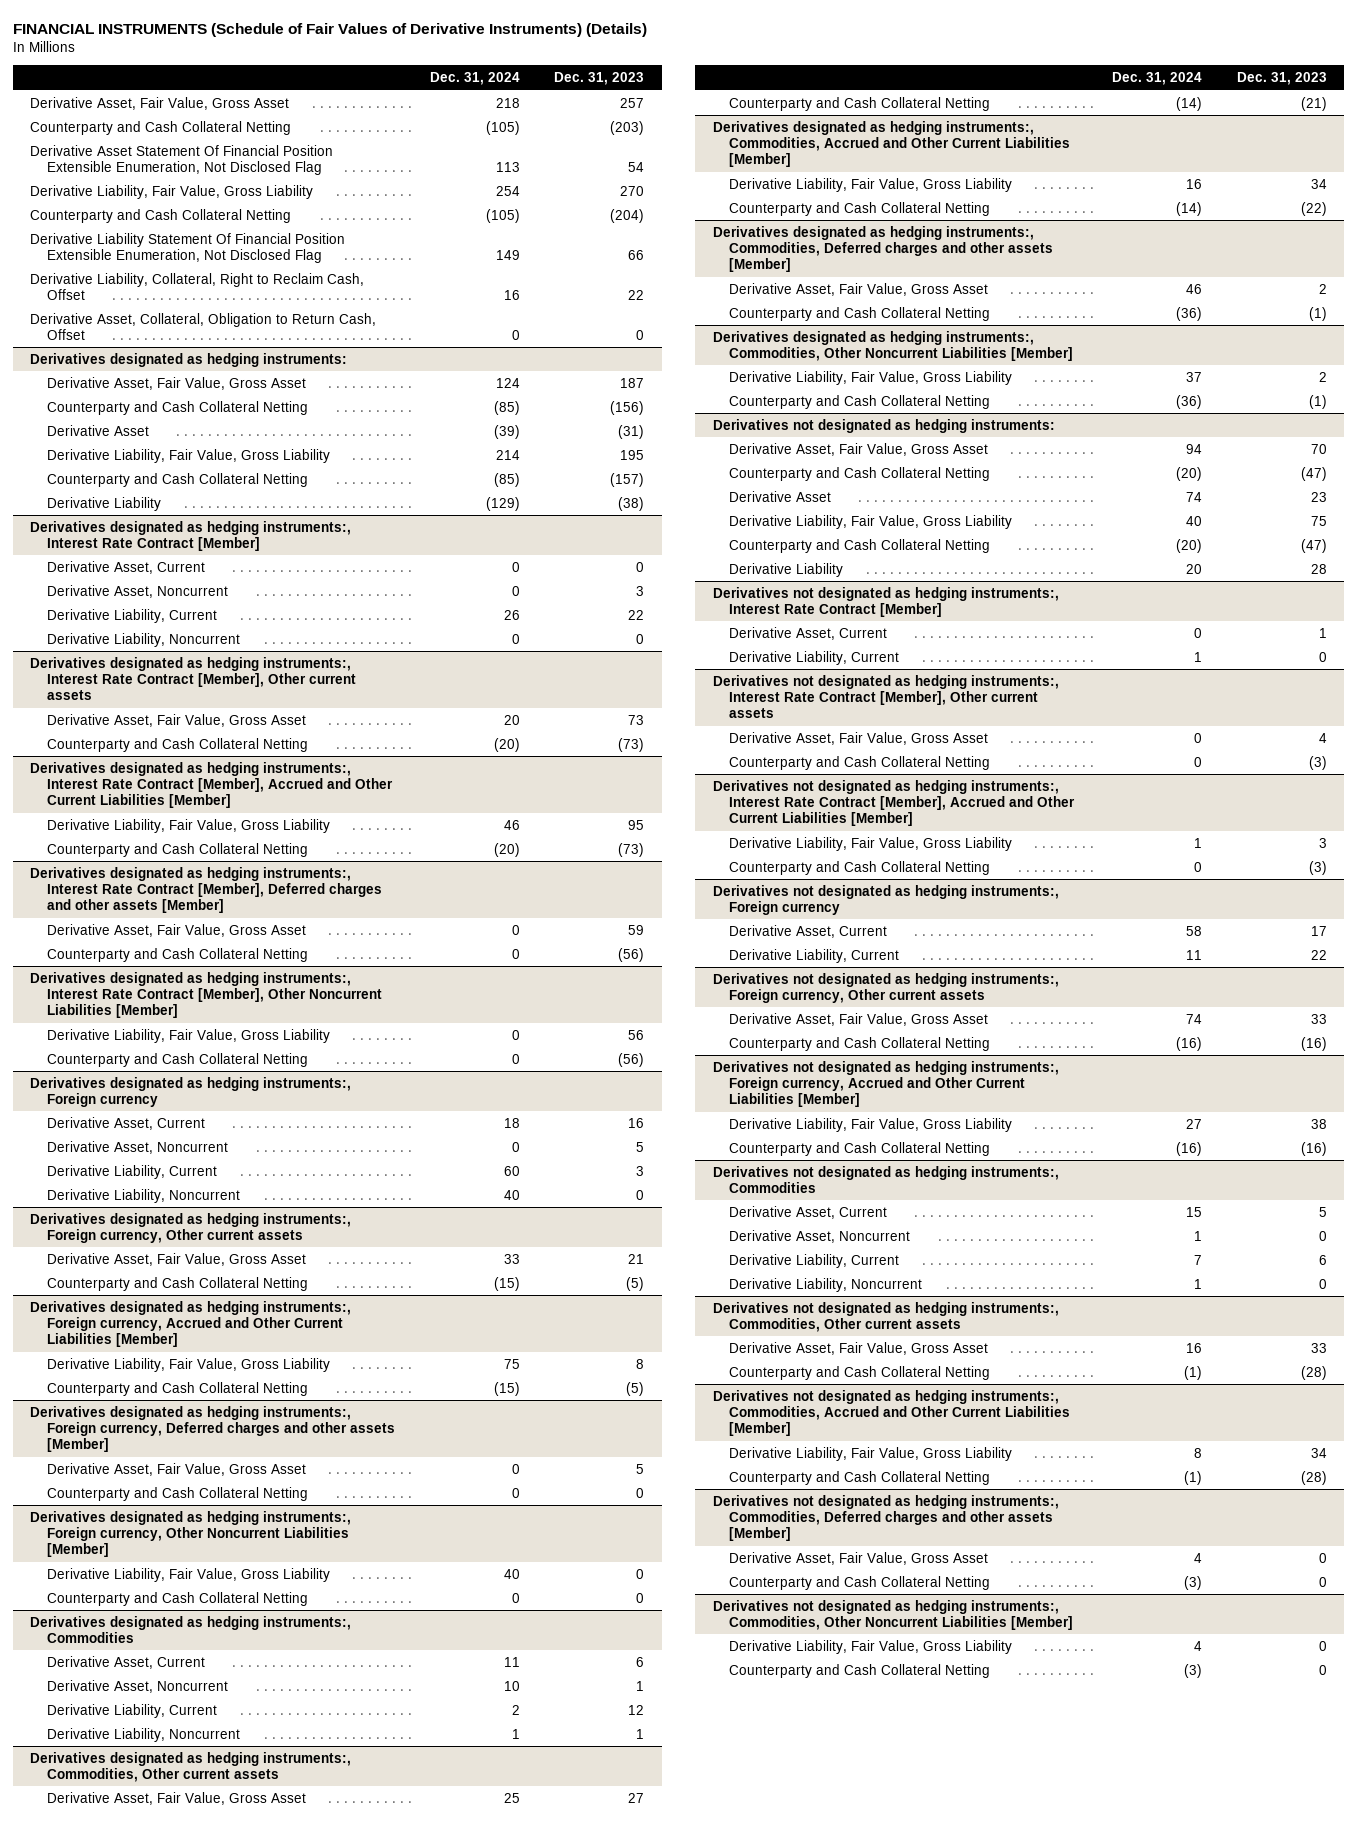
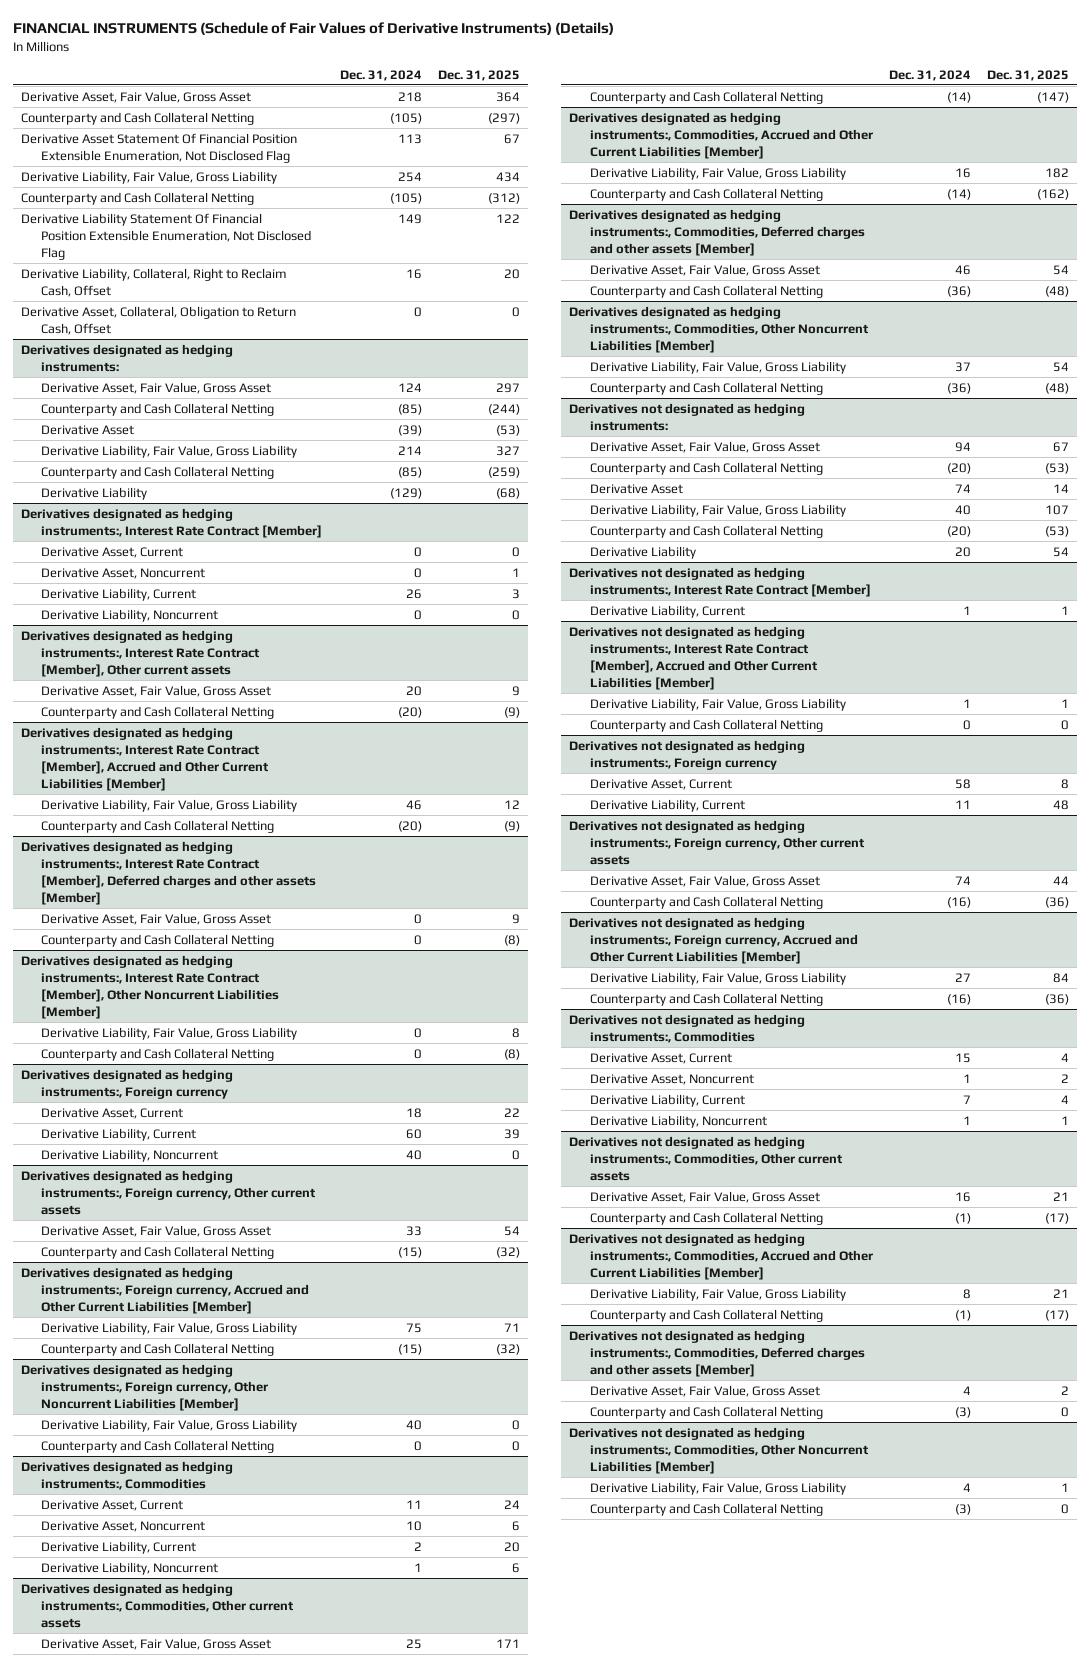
[554,72,645,86] Dec. 31, 2023 -> none
none -> [438,69,521,81] Dec. 31, 2025
[46,1140,228,1154] Derivative Asset, Noncurrent -> none
[30,1405,395,1453] Derivatives designated as hedging instruments:, Foreign currency, Deferred charges and other assets [Member] -> none
[46,1462,306,1476] Derivative Asset, Fair Value, Gross Asset -> none
[46,1486,308,1501] Counterparty and Cash Collateral Netting -> none
[728,626,887,640] Derivative Asset, Current -> none
[712,674,1059,719] Derivatives not designated as hedging instruments:, Interest Rate Contract [Member], Other current assets -> none
[728,731,988,745] Derivative Asset, Fair Value, Gross Asset -> none
[728,755,990,770] Counterparty and Cash Collateral Netting -> none

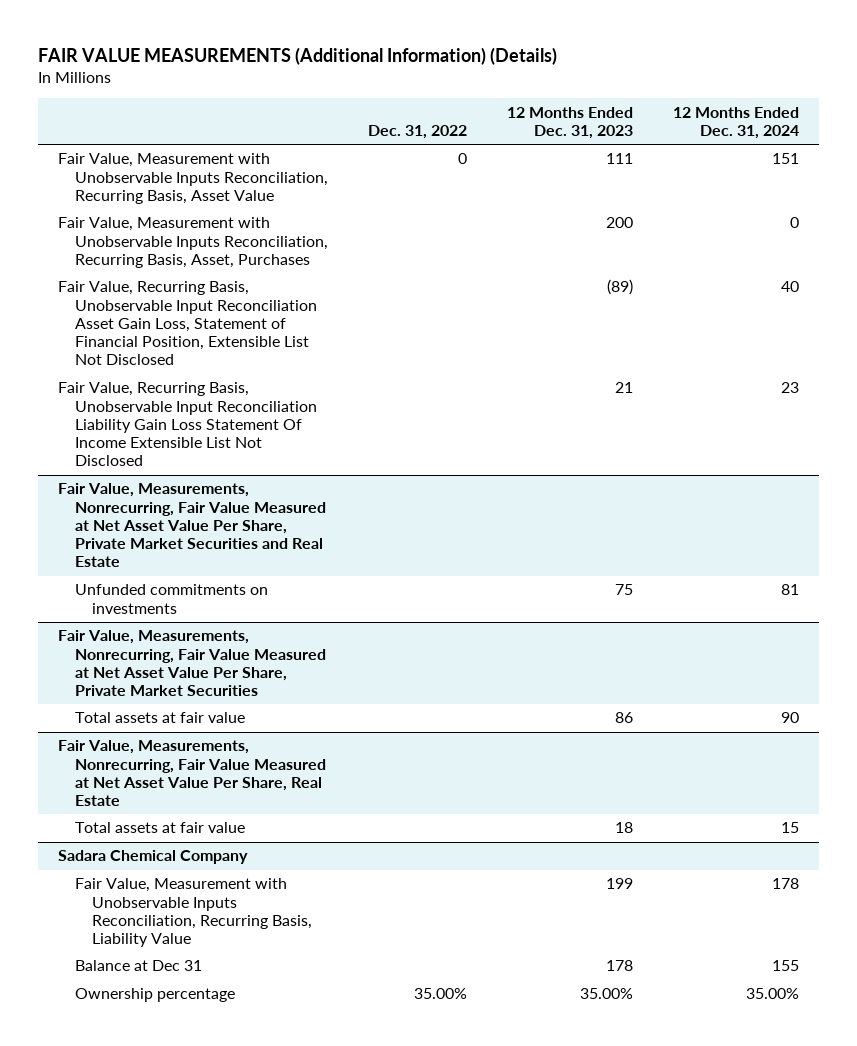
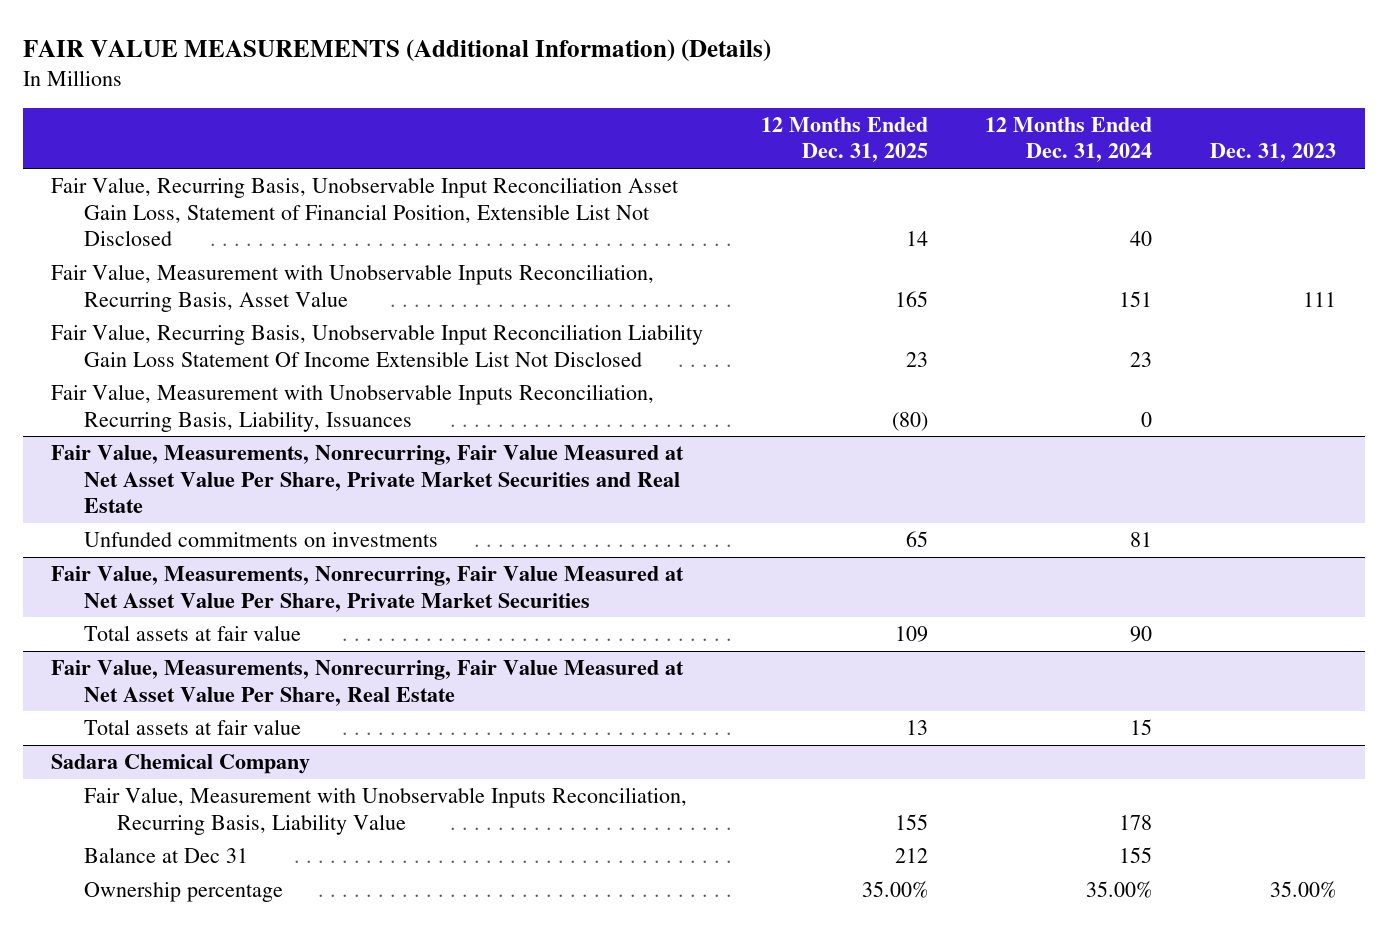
[368,124,468,139] Dec. 31, 2022 -> none
[507,106,634,139] 12 Months Ended Dec. 31, 2023 -> none
none -> [760,116,928,163] 12 Months Ended Dec. 31, 2025
none -> [1209,143,1336,163] Dec. 31, 2023
[58,217,329,268] Fair Value, Measurement with Unobservable Inputs Reconciliation, Recurring Basis, Asset, Purchases -> none
[58,153,329,204] Fair Value, Measurement with Unobservable Inputs Reconciliation, Recurring Basis, Asset Value -> [51,264,655,312] Fair Value, Measurement with Unobservable Inputs Reconciliation, Recurring Basis, Asset Value
none -> [51,384,655,432] Fair Value, Measurement with Unobservable Inputs Reconciliation, Recurring Basis, Liability, Issuances

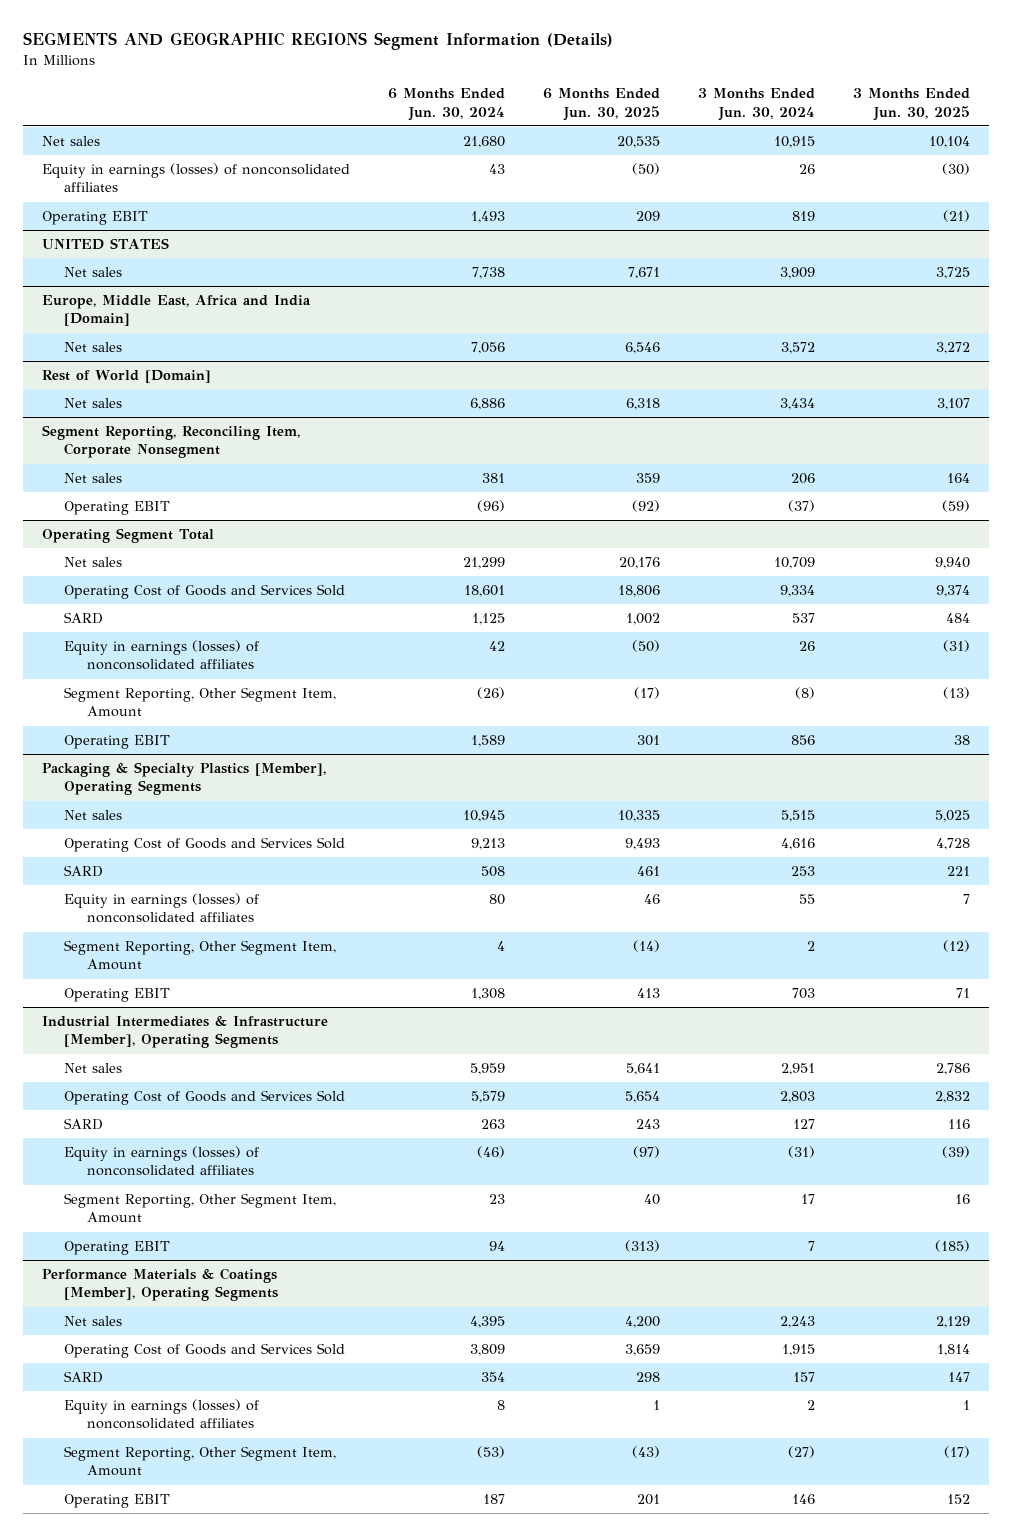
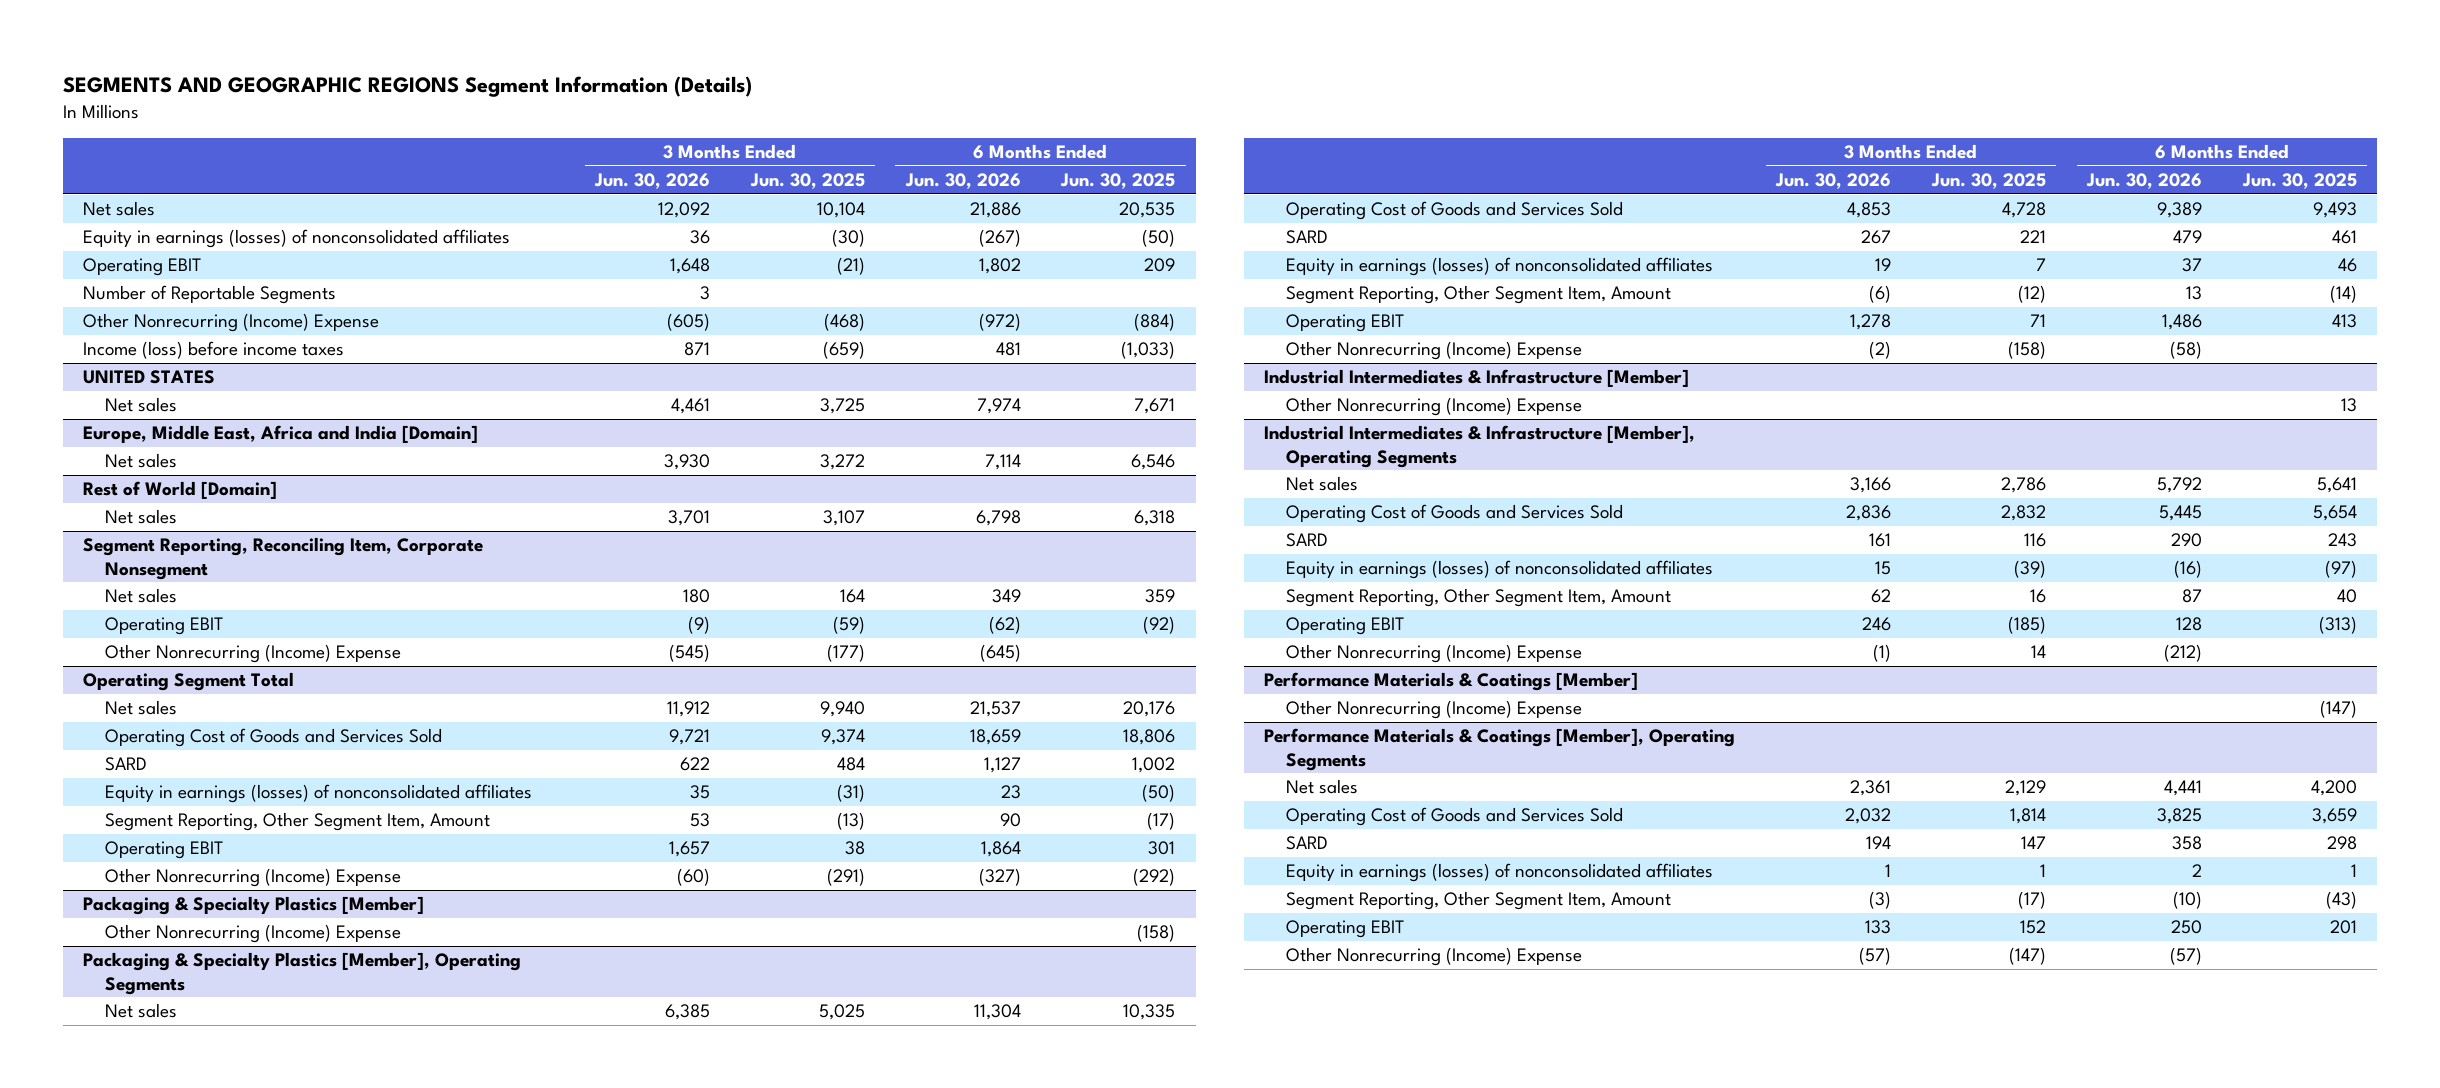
[387,88,505,121] 6 Months Ended Jun. 30, 2024 -> none
[697,88,815,121] 3 Months Ended Jun. 30, 2024 -> none
none -> [593,172,710,189] Jun. 30, 2026
none -> [904,172,1021,189] Jun. 30, 2026
none -> [83,285,337,305] Number of Reportable Segments
none -> [83,313,380,333] Other Nonrecurring (Income) Expense
none -> [83,341,345,360] Income (loss) before income taxes
none -> [104,644,401,664] Other Nonrecurring (Income) Expense
none -> [104,868,401,888] Other Nonrecurring (Income) Expense
none -> [83,896,425,916] Packaging & Specialty Plastics [Member]
none -> [104,924,401,944] Other Nonrecurring (Income) Expense
none -> [1286,341,1583,361] Other Nonrecurring (Income) Expense
none -> [1264,369,1690,388] Industrial Intermediates & Infrastructure [Member]
none -> [1286,397,1583,417] Other Nonrecurring (Income) Expense
none -> [1286,644,1583,664] Other Nonrecurring (Income) Expense
none -> [1264,672,1639,692] Performance Materials & Coatings [Member]
none -> [1286,700,1583,720] Other Nonrecurring (Income) Expense
none -> [1286,947,1583,967] Other Nonrecurring (Income) Expense

